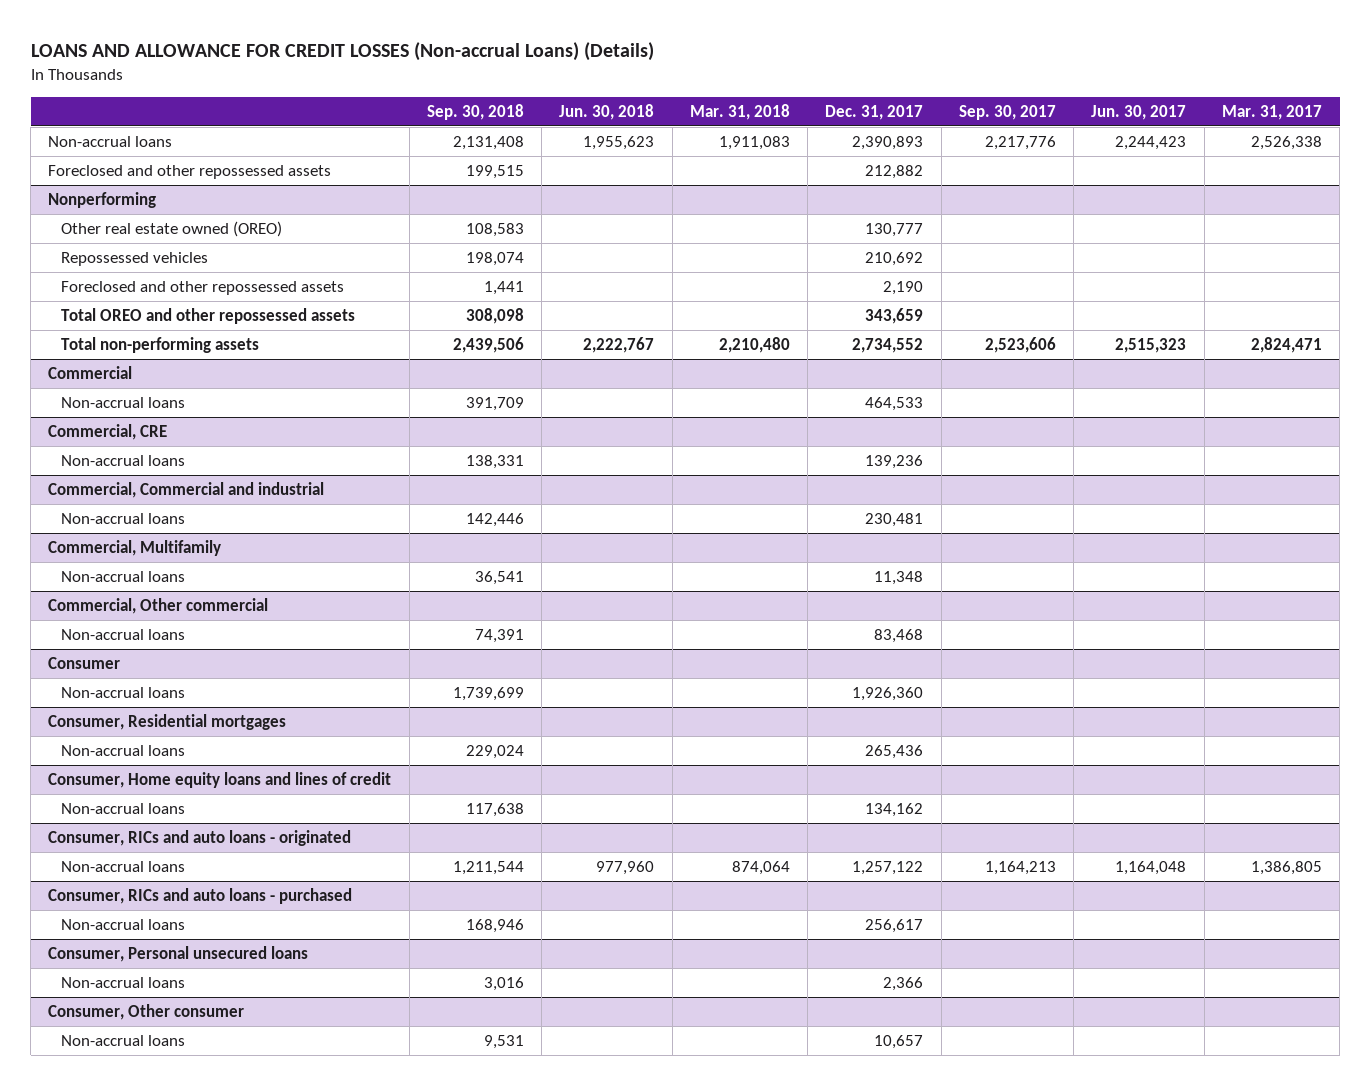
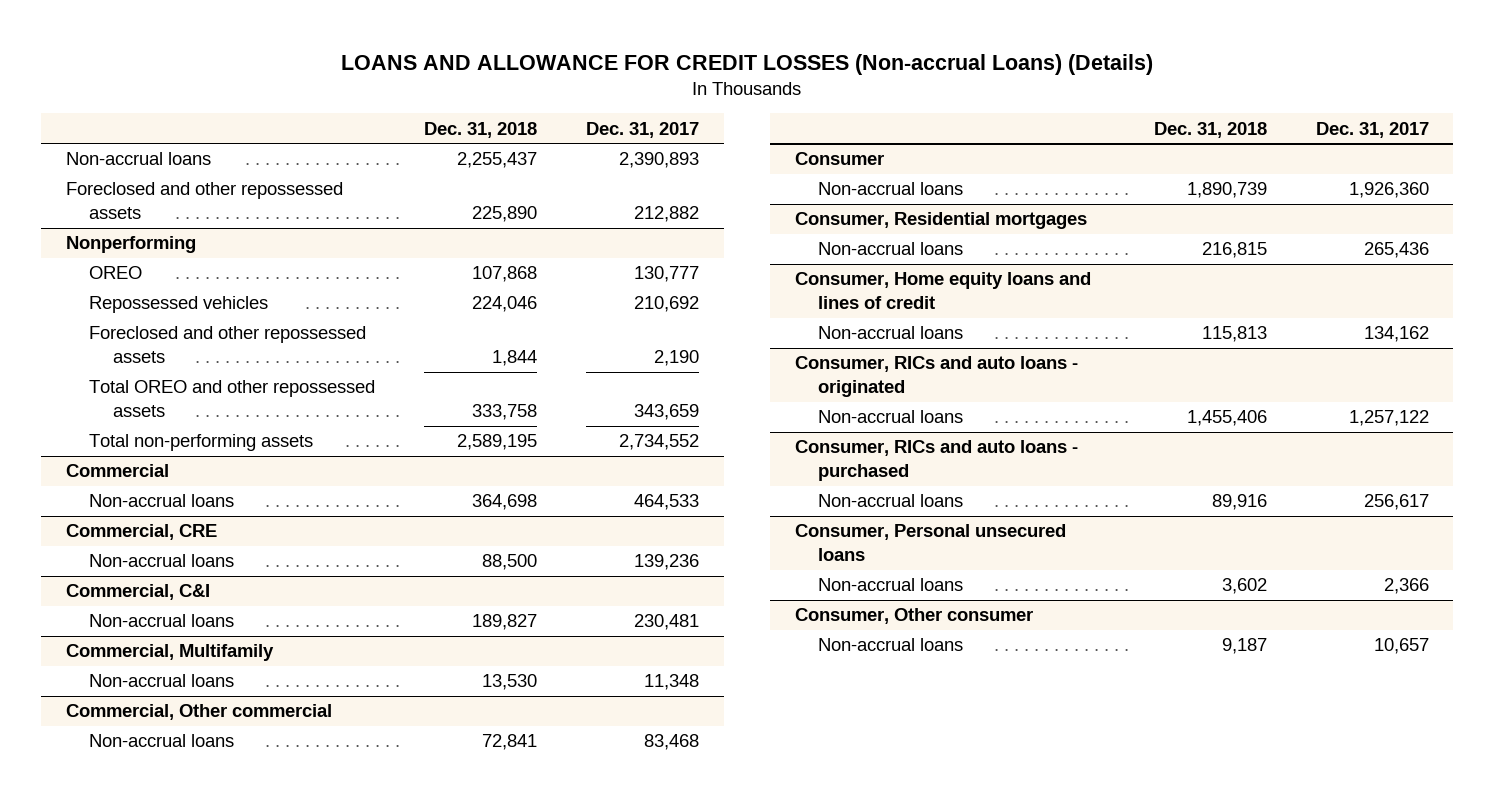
[426,103,524,120] Sep. 30, 2018 -> none
[559,103,655,120] Jun. 30, 2018 -> none
[689,103,790,120] Mar. 31, 2018 -> none
[958,104,1056,120] Sep. 30, 2017 -> none
[1091,104,1187,120] Jun. 30, 2017 -> none
[1221,104,1322,120] Mar. 31, 2017 -> none
none -> [424,121,538,138] Dec. 31, 2018
[60,220,282,237] Other real estate owned (OREO) -> [89,266,143,280] OREO
[48,481,325,498] Commercial, Commercial and industrial -> none
none -> [65,584,210,601] Commercial, C&I

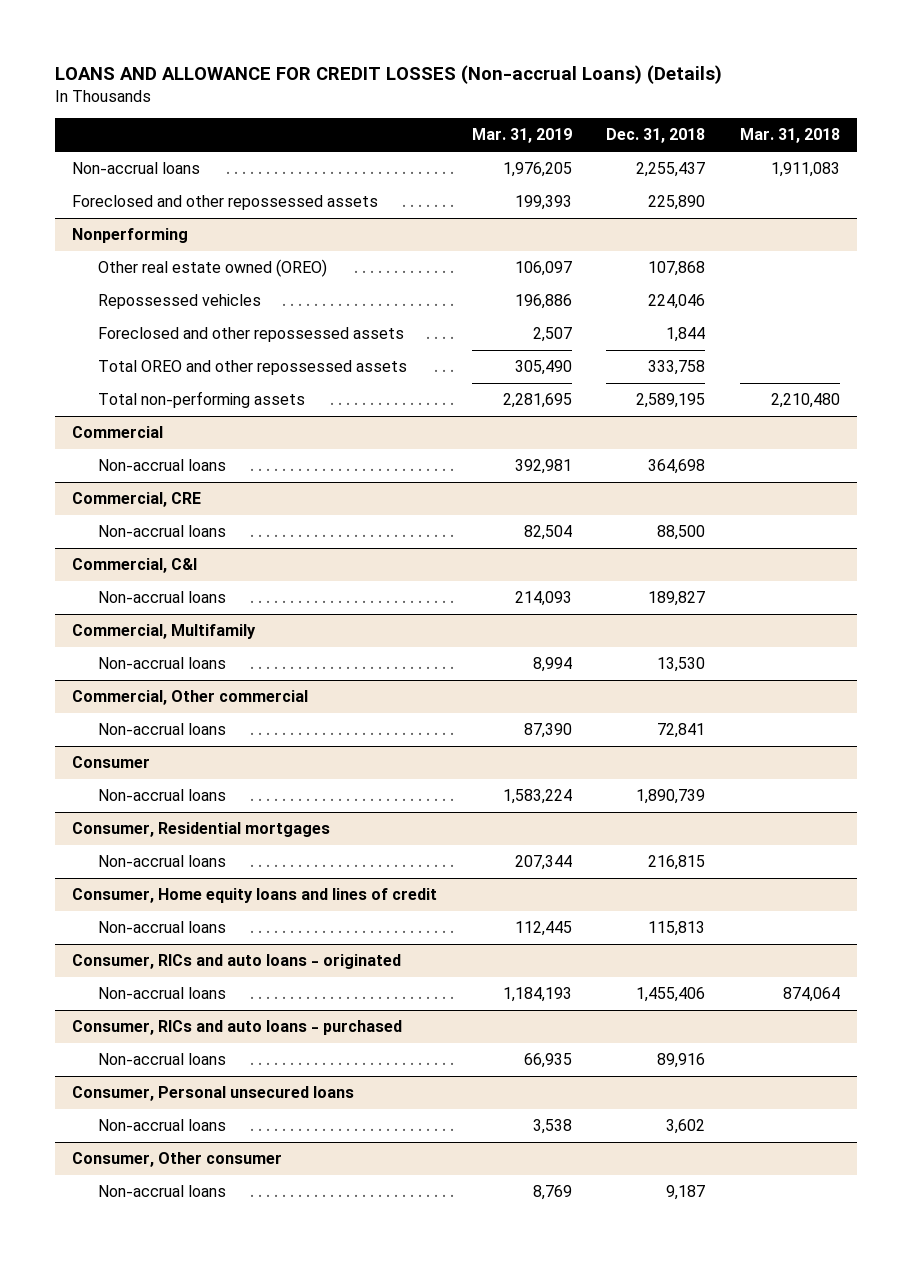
[586,121,700,138] Dec. 31, 2017 -> none
none -> [471,128,572,144] Mar. 31, 2019
none -> [739,128,840,144] Mar. 31, 2018
[89,266,143,280] OREO -> [97,259,327,278] Other real estate owned (OREO)

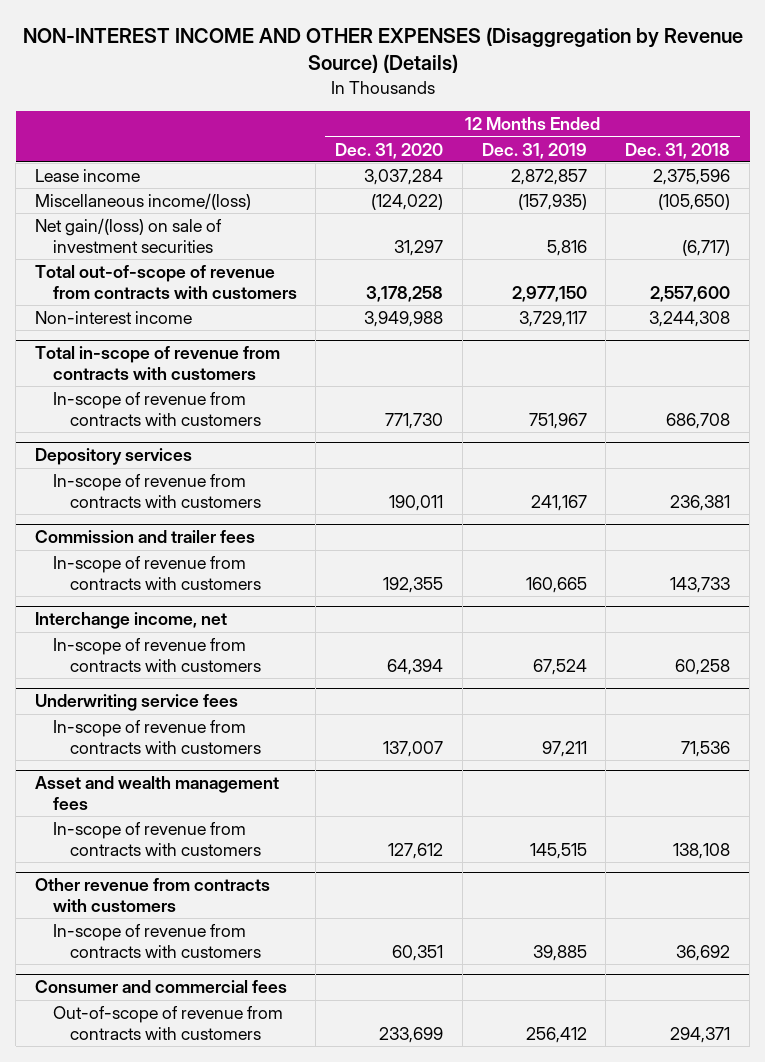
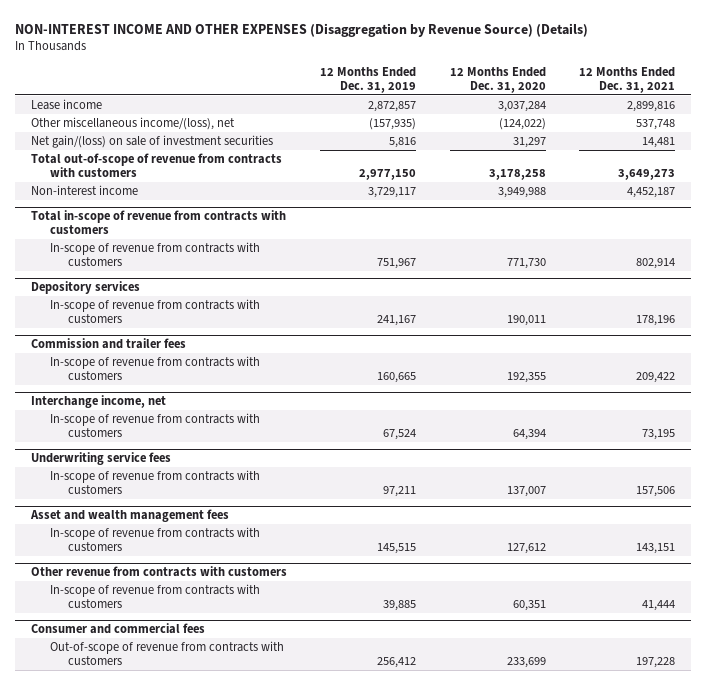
[625,142,731,159] Dec. 31, 2018 -> none
none -> [578,66,675,93] 12 Months Ended Dec. 31, 2021
[35,193,252,211] Miscellaneous income/(loss) -> [31,116,236,130] Other miscellaneous income/(loss), net

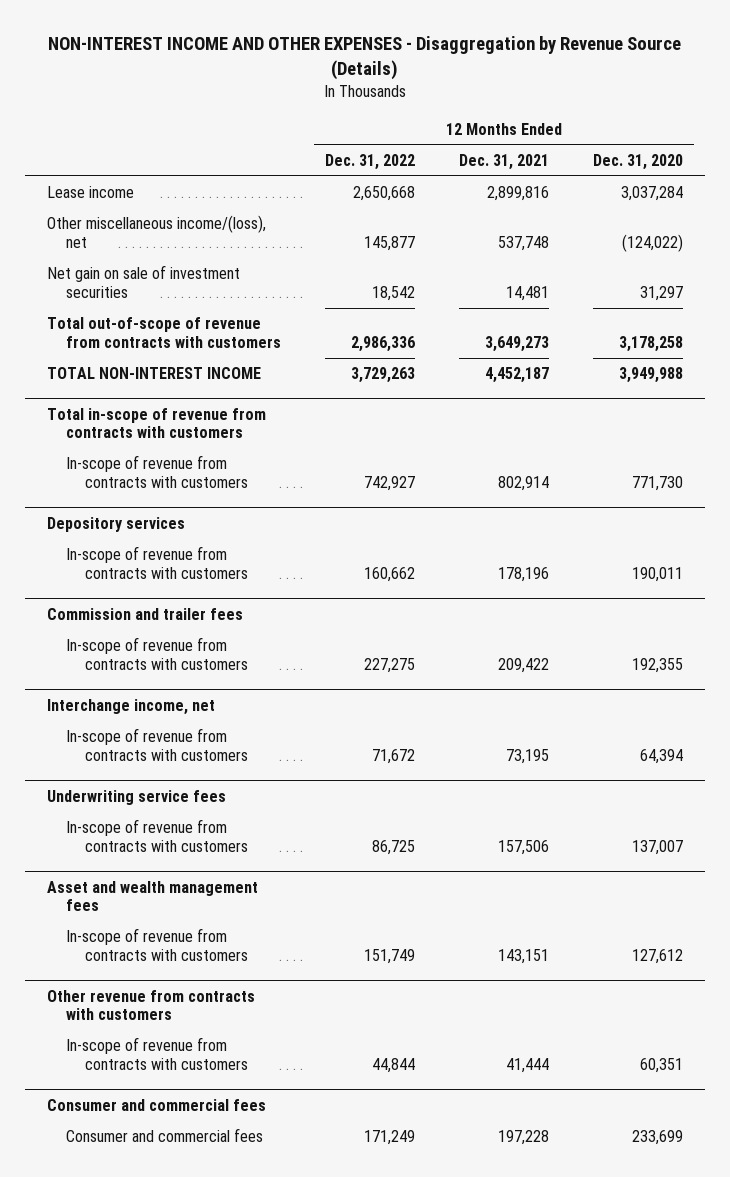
[14,22,588,37] NON-INTEREST INCOME AND OTHER EXPENSES (Disaggregation by Revenue Source) (Details) -> [48,36,682,81] NON-INTEREST INCOME AND OTHER EXPENSES - Disaggregation by Revenue Source (Details)
[320,66,417,93] 12 Months Ended Dec. 31, 2019 -> none
none -> [325,153,416,170] Dec. 31, 2022
[31,134,274,148] Net gain/(loss) on sale of investment securities -> [47,265,241,299] Net gain on sale of investment securities
[31,184,139,195] Non-interest income -> [47,367,262,380] TOTAL NON-INTEREST INCOME
[49,640,284,666] Out-of-scope of revenue from contracts with customers -> [66,1128,264,1143] Consumer and commercial fees

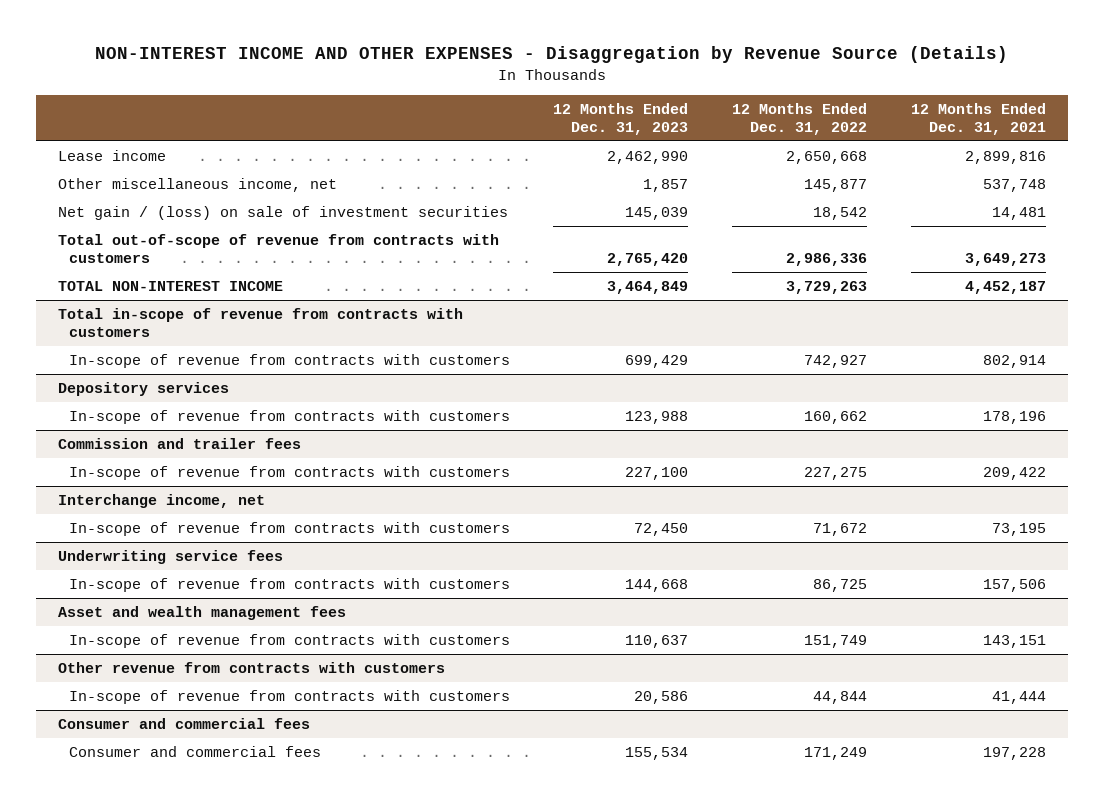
[592,153,683,170] Dec. 31, 2020 -> none
none -> [553,103,689,135] 12 Months Ended Dec. 31, 2023
[47,215,267,249] Other miscellaneous income/(loss), net -> [57,177,337,192] Other miscellaneous income, net
[47,265,241,299] Net gain on sale of investment securities -> [57,205,508,220] Net gain / (loss) on sale of investment securities

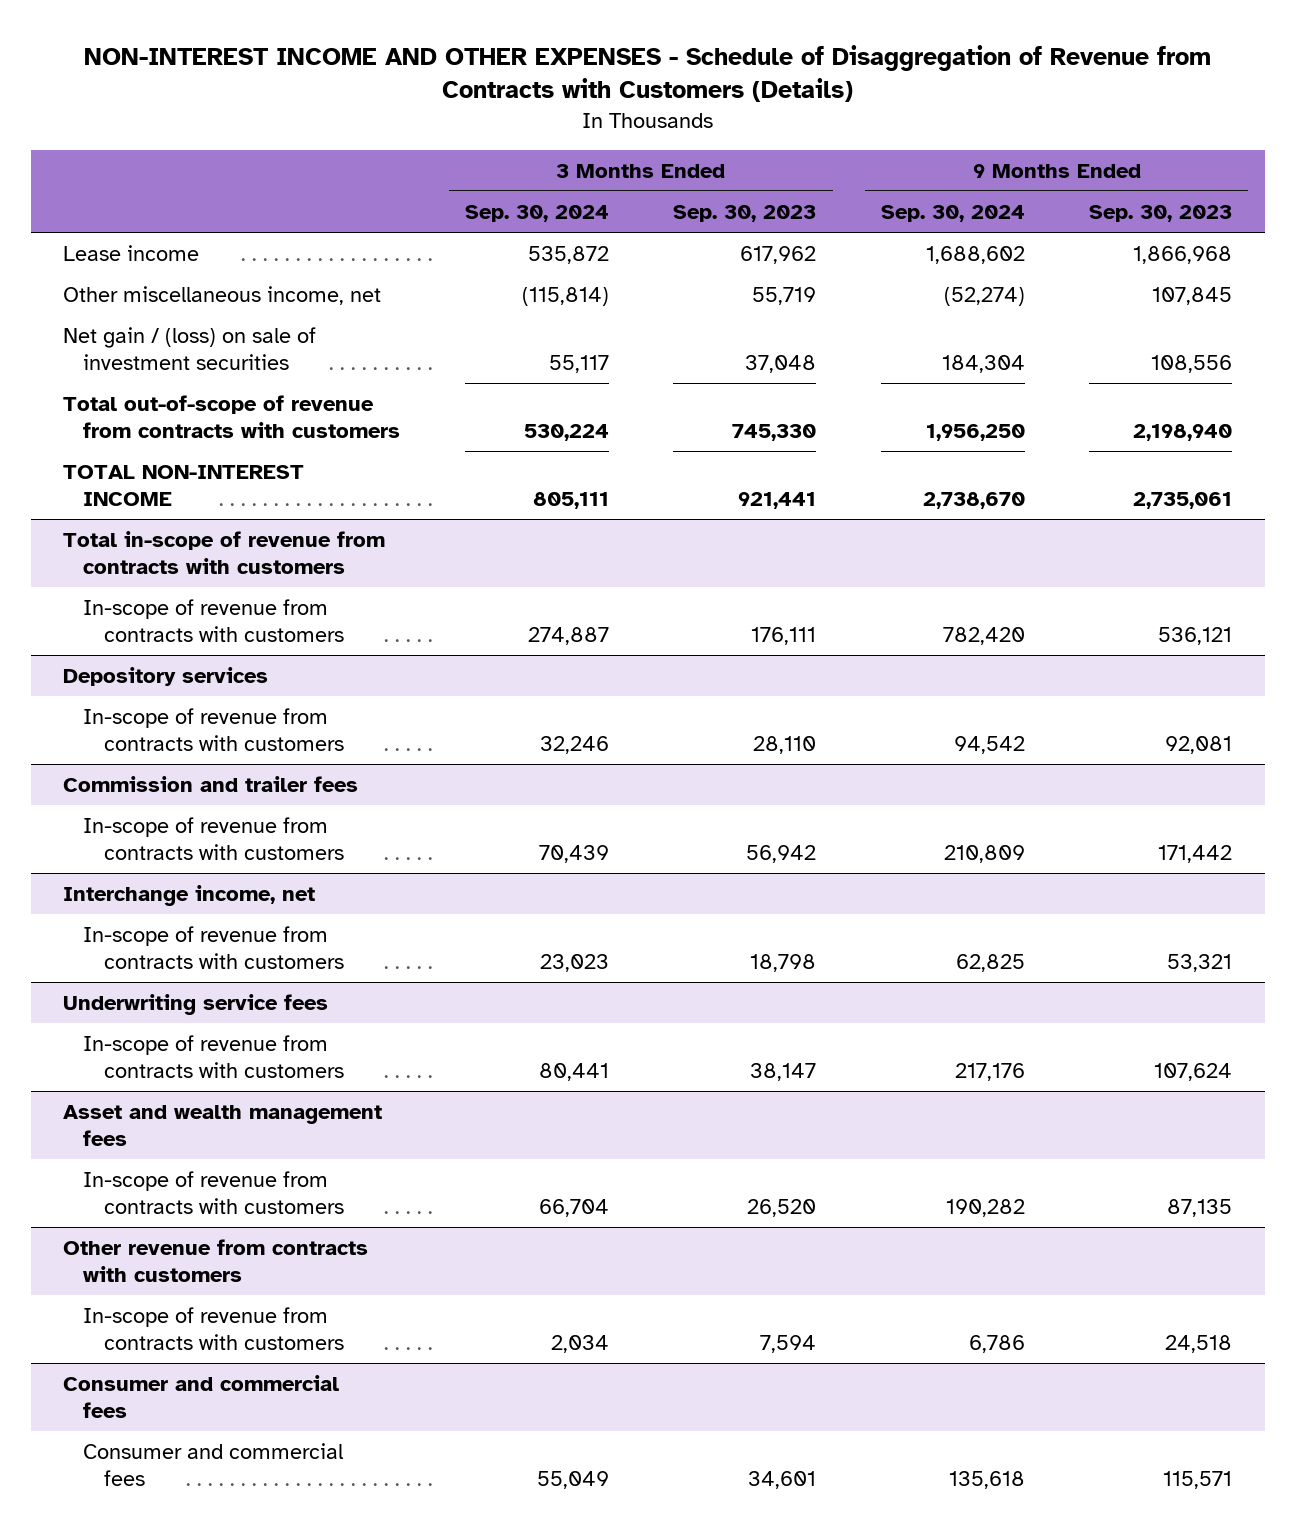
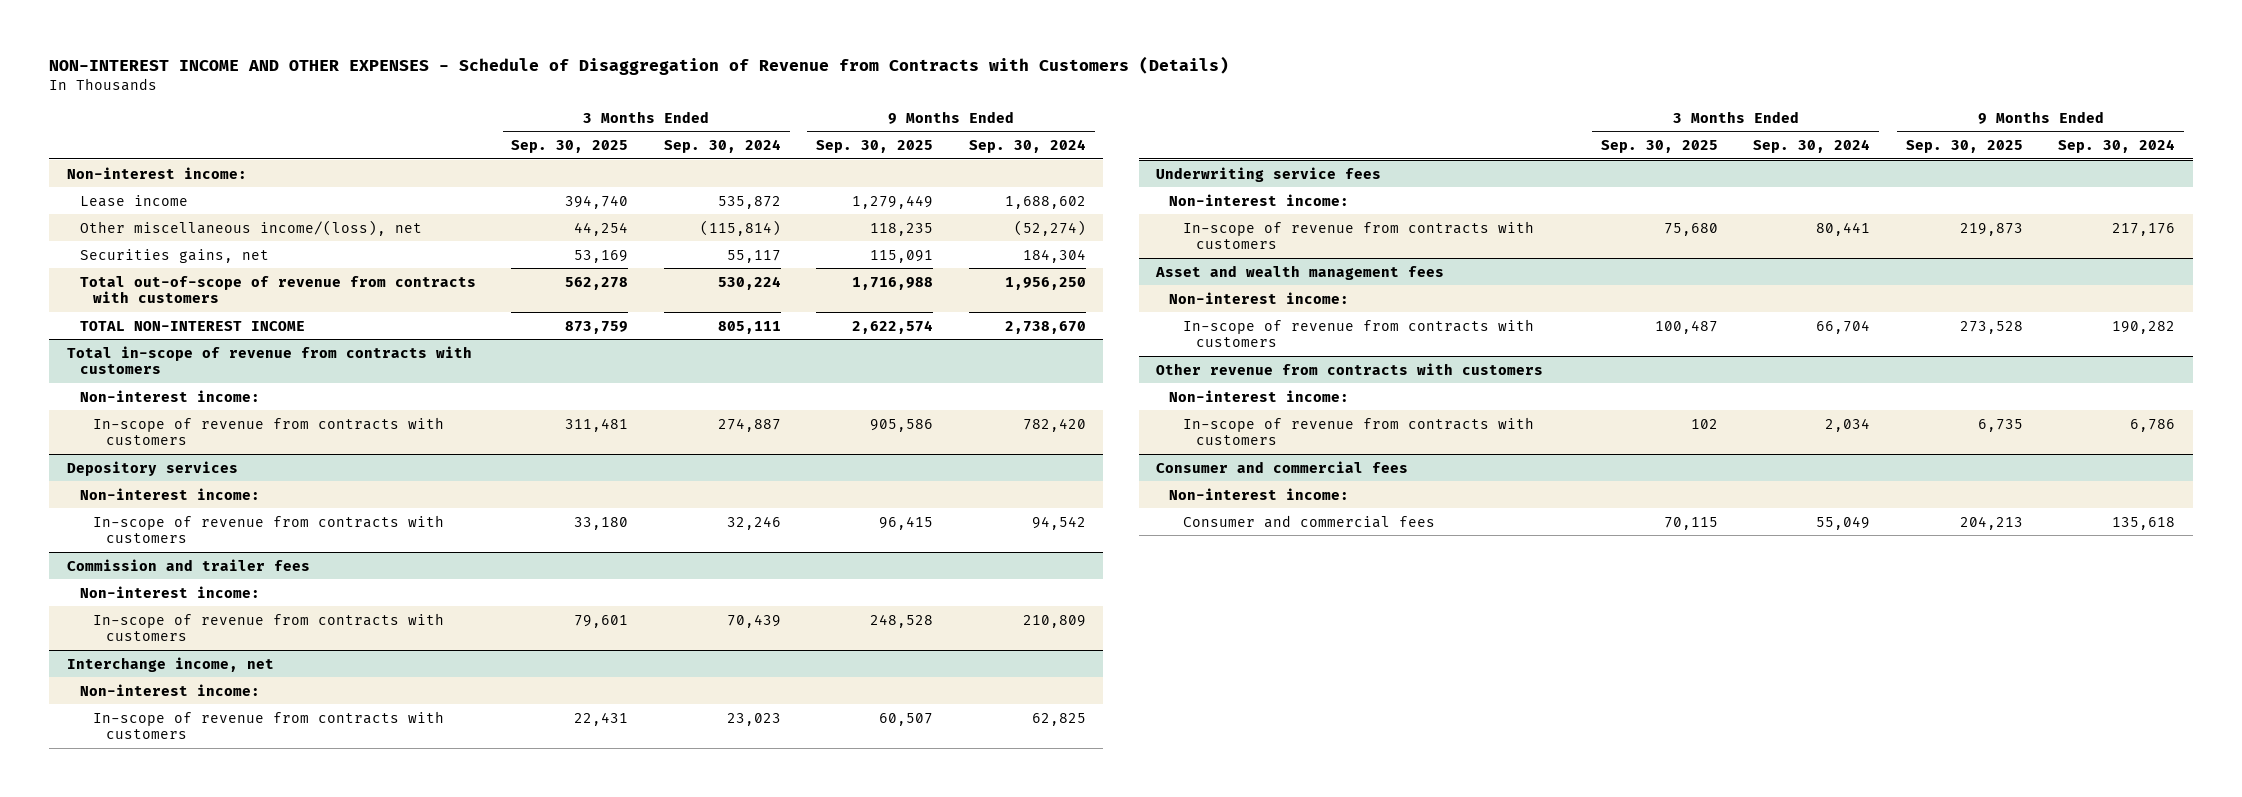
[673,204,817,222] Sep. 30, 2023 -> none
[1089,204,1233,222] Sep. 30, 2023 -> none
none -> [511,139,629,153] Sep. 30, 2025
none -> [816,139,934,153] Sep. 30, 2025
none -> [66,166,247,179] Non-interest income:
[62,285,381,305] Other miscellaneous income, net -> [80,219,423,236] Other miscellaneous income/(loss), net
[62,326,316,371] Net gain / (loss) on sale of investment securities -> [80,248,270,263] Securities gains, net
none -> [80,389,261,402] Non-interest income:
none -> [80,487,261,500] Non-interest income:
none -> [80,585,261,598] Non-interest income:
none -> [80,683,261,696] Non-interest income:
none -> [1169,193,1350,206] Non-interest income:
none -> [1169,291,1350,304] Non-interest income:
none -> [1169,389,1350,402] Non-interest income:
none -> [1169,487,1350,500] Non-interest income:

